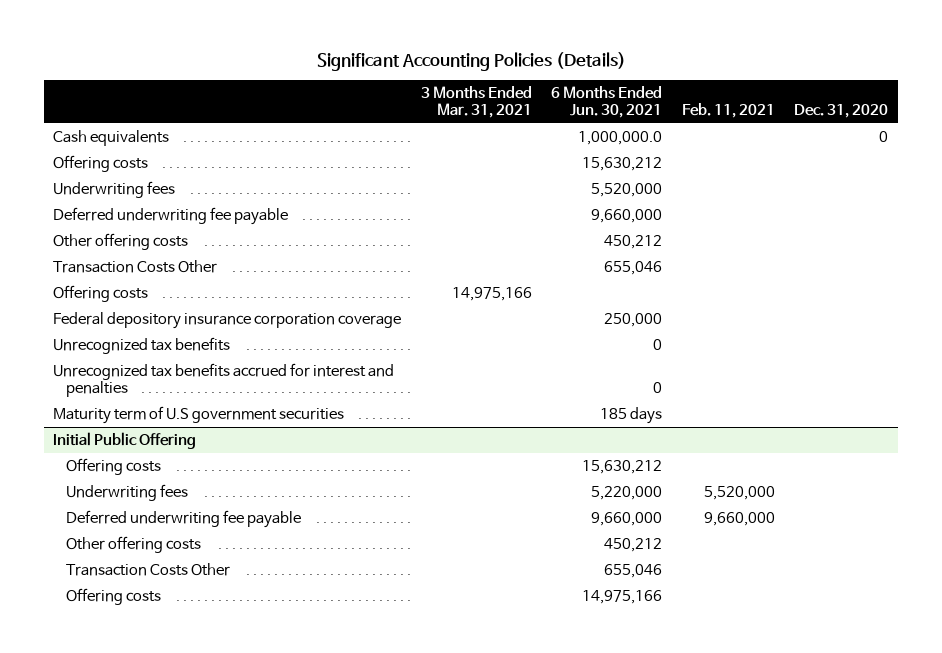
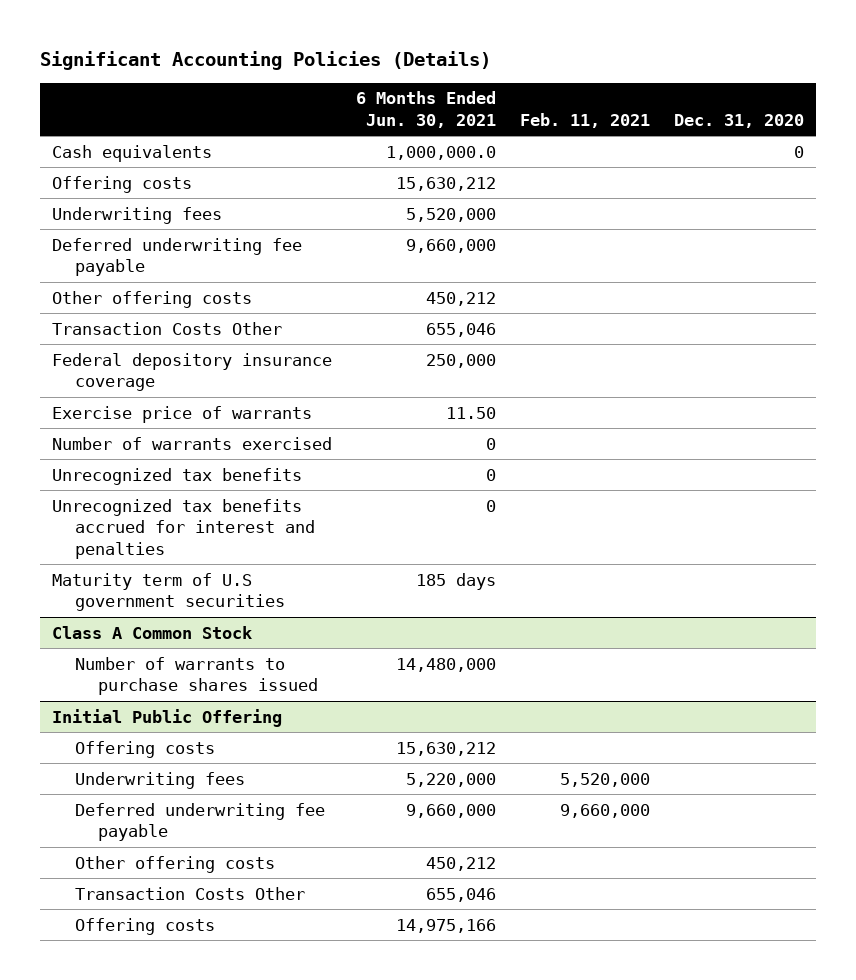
[420,86,532,118] 3 Months Ended Mar. 31, 2021 -> none
[53,285,149,303] Offering costs -> none
[53,312,402,330] Federal depository insurance corporation coverage -> [52,352,333,392] Federal depository insurance coverage
none -> [52,405,313,423] Exercise price of warrants
none -> [52,436,333,450] Number of warrants exercised
none -> [52,625,253,639] Class A Common Stock
none -> [75,656,319,696] Number of warrants to purchase shares issued

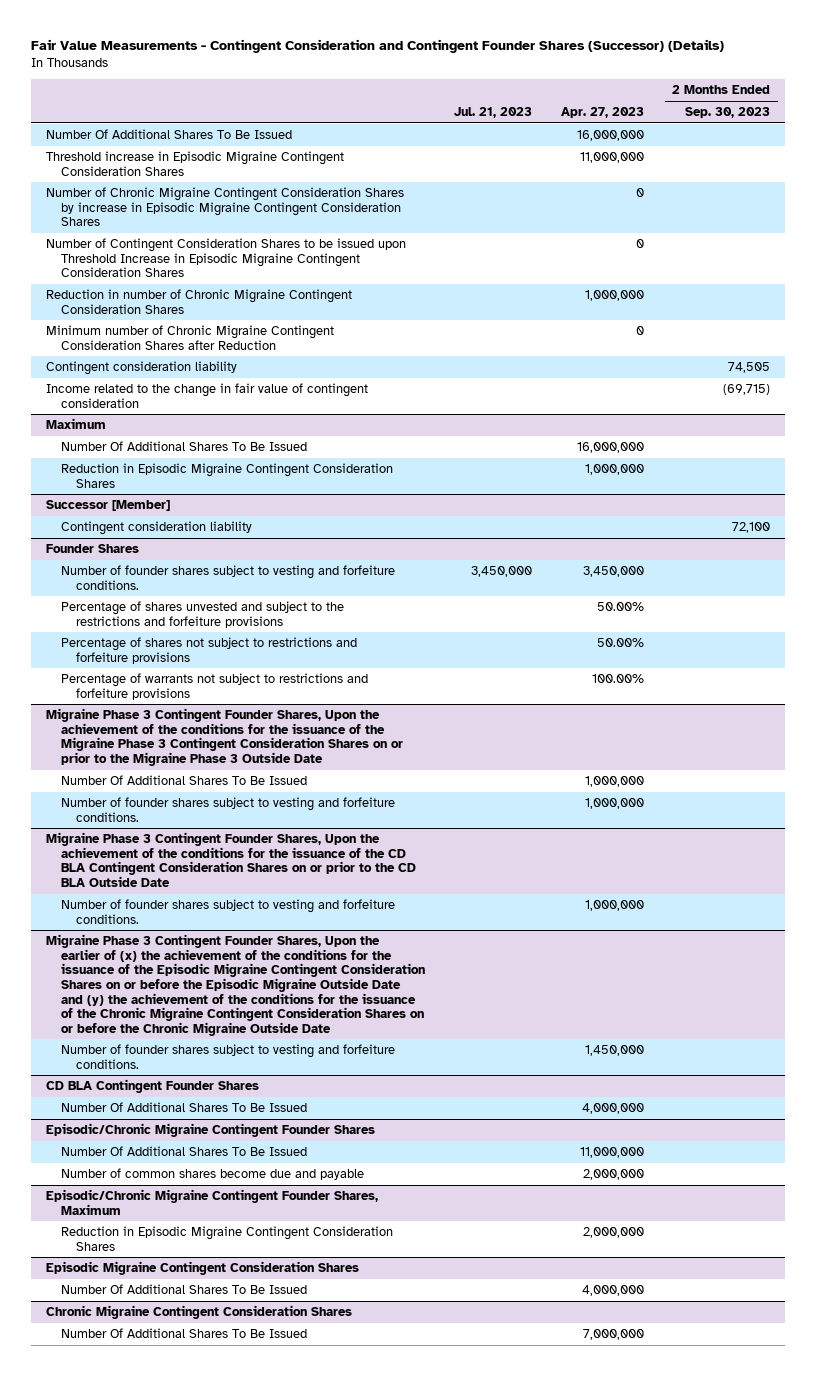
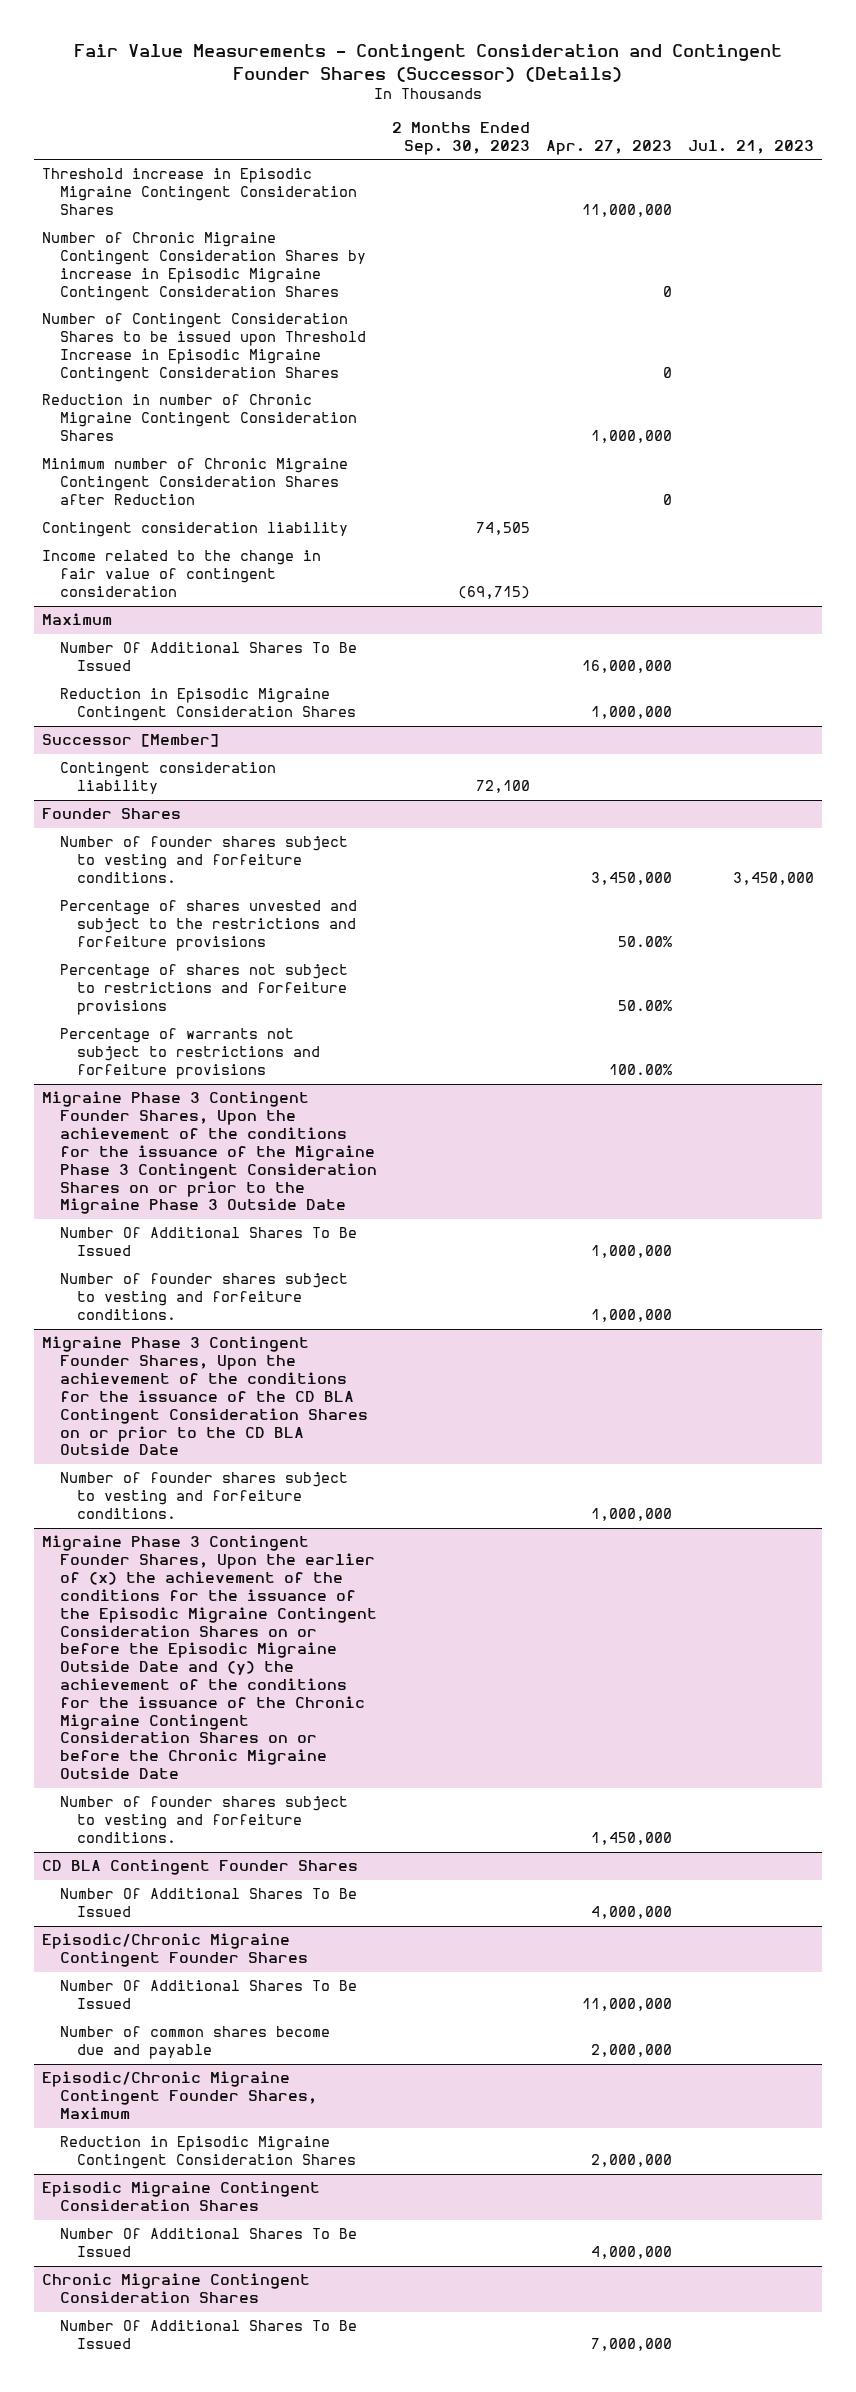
[45,129,292,140] Number Of Additional Shares To Be Issued -> none

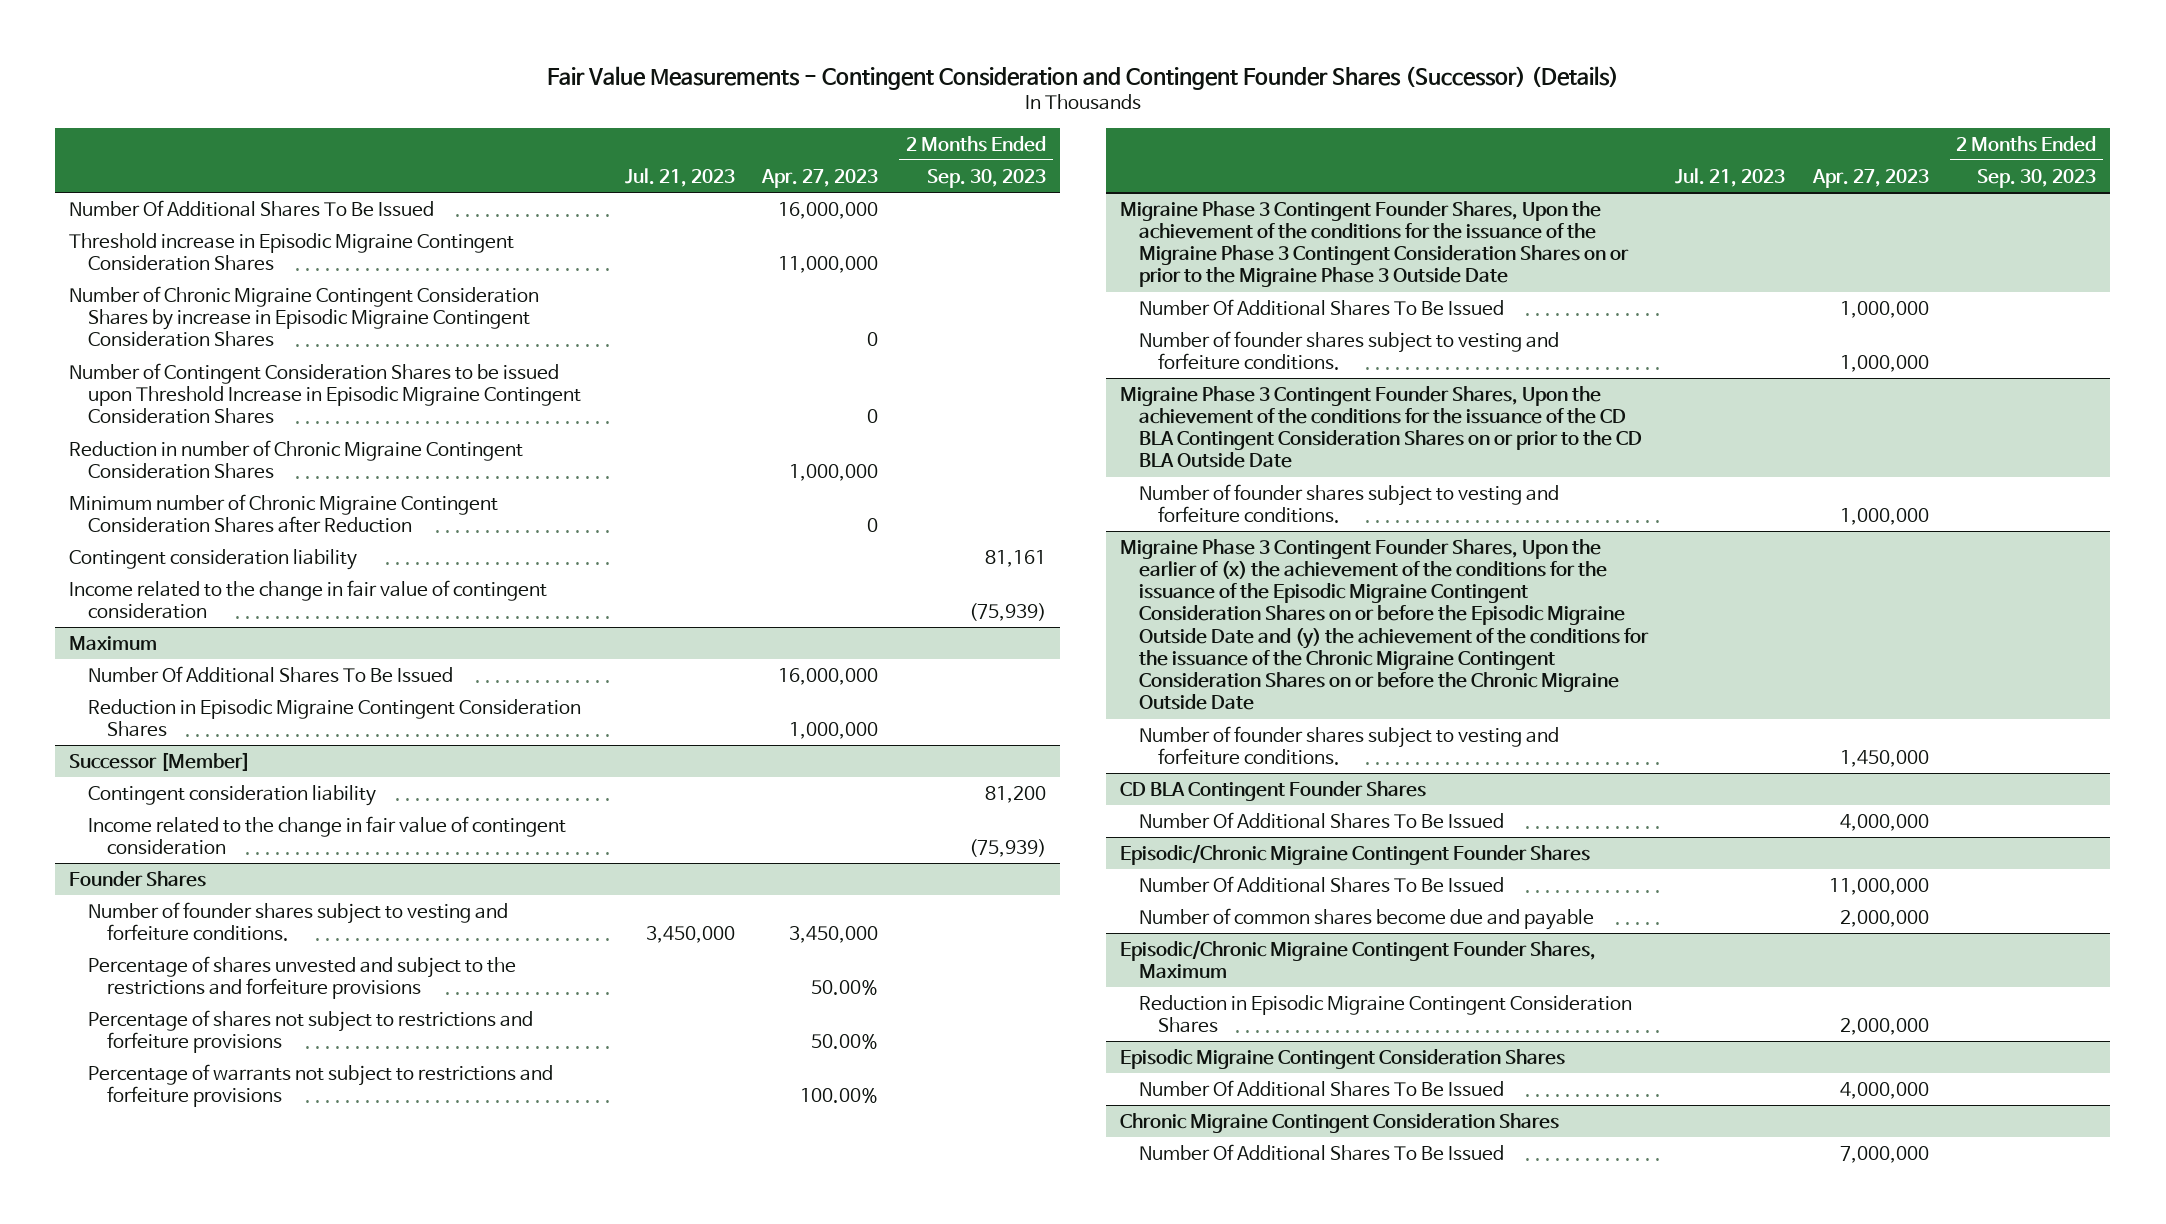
none -> [69,199,435,217] Number Of Additional Shares To Be Issued
[476,522,531,536] 74,505 -> [984,549,1046,567] 81,161
[458,586,531,600] (69,715) -> [968,603,1046,622] (75,939)
[476,780,531,794] 72,100 -> [984,785,1046,803] 81,200
none -> [87,815,566,856] Income related to the change in fair value of contingent consideration

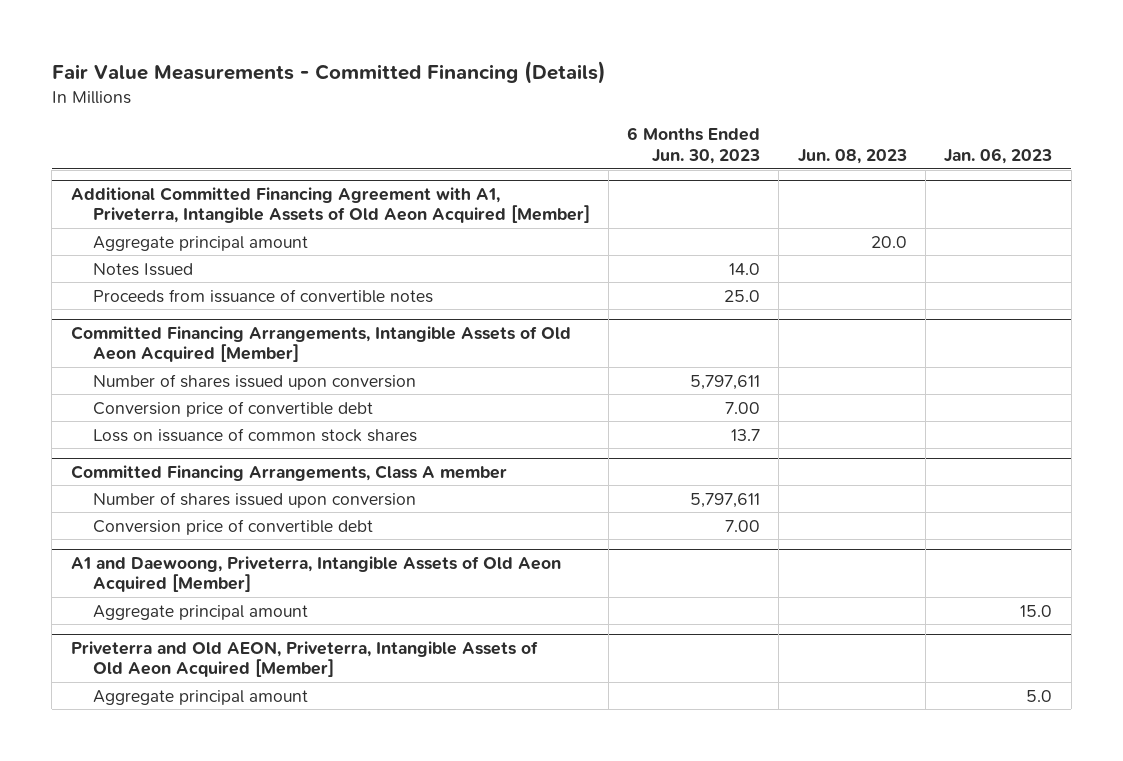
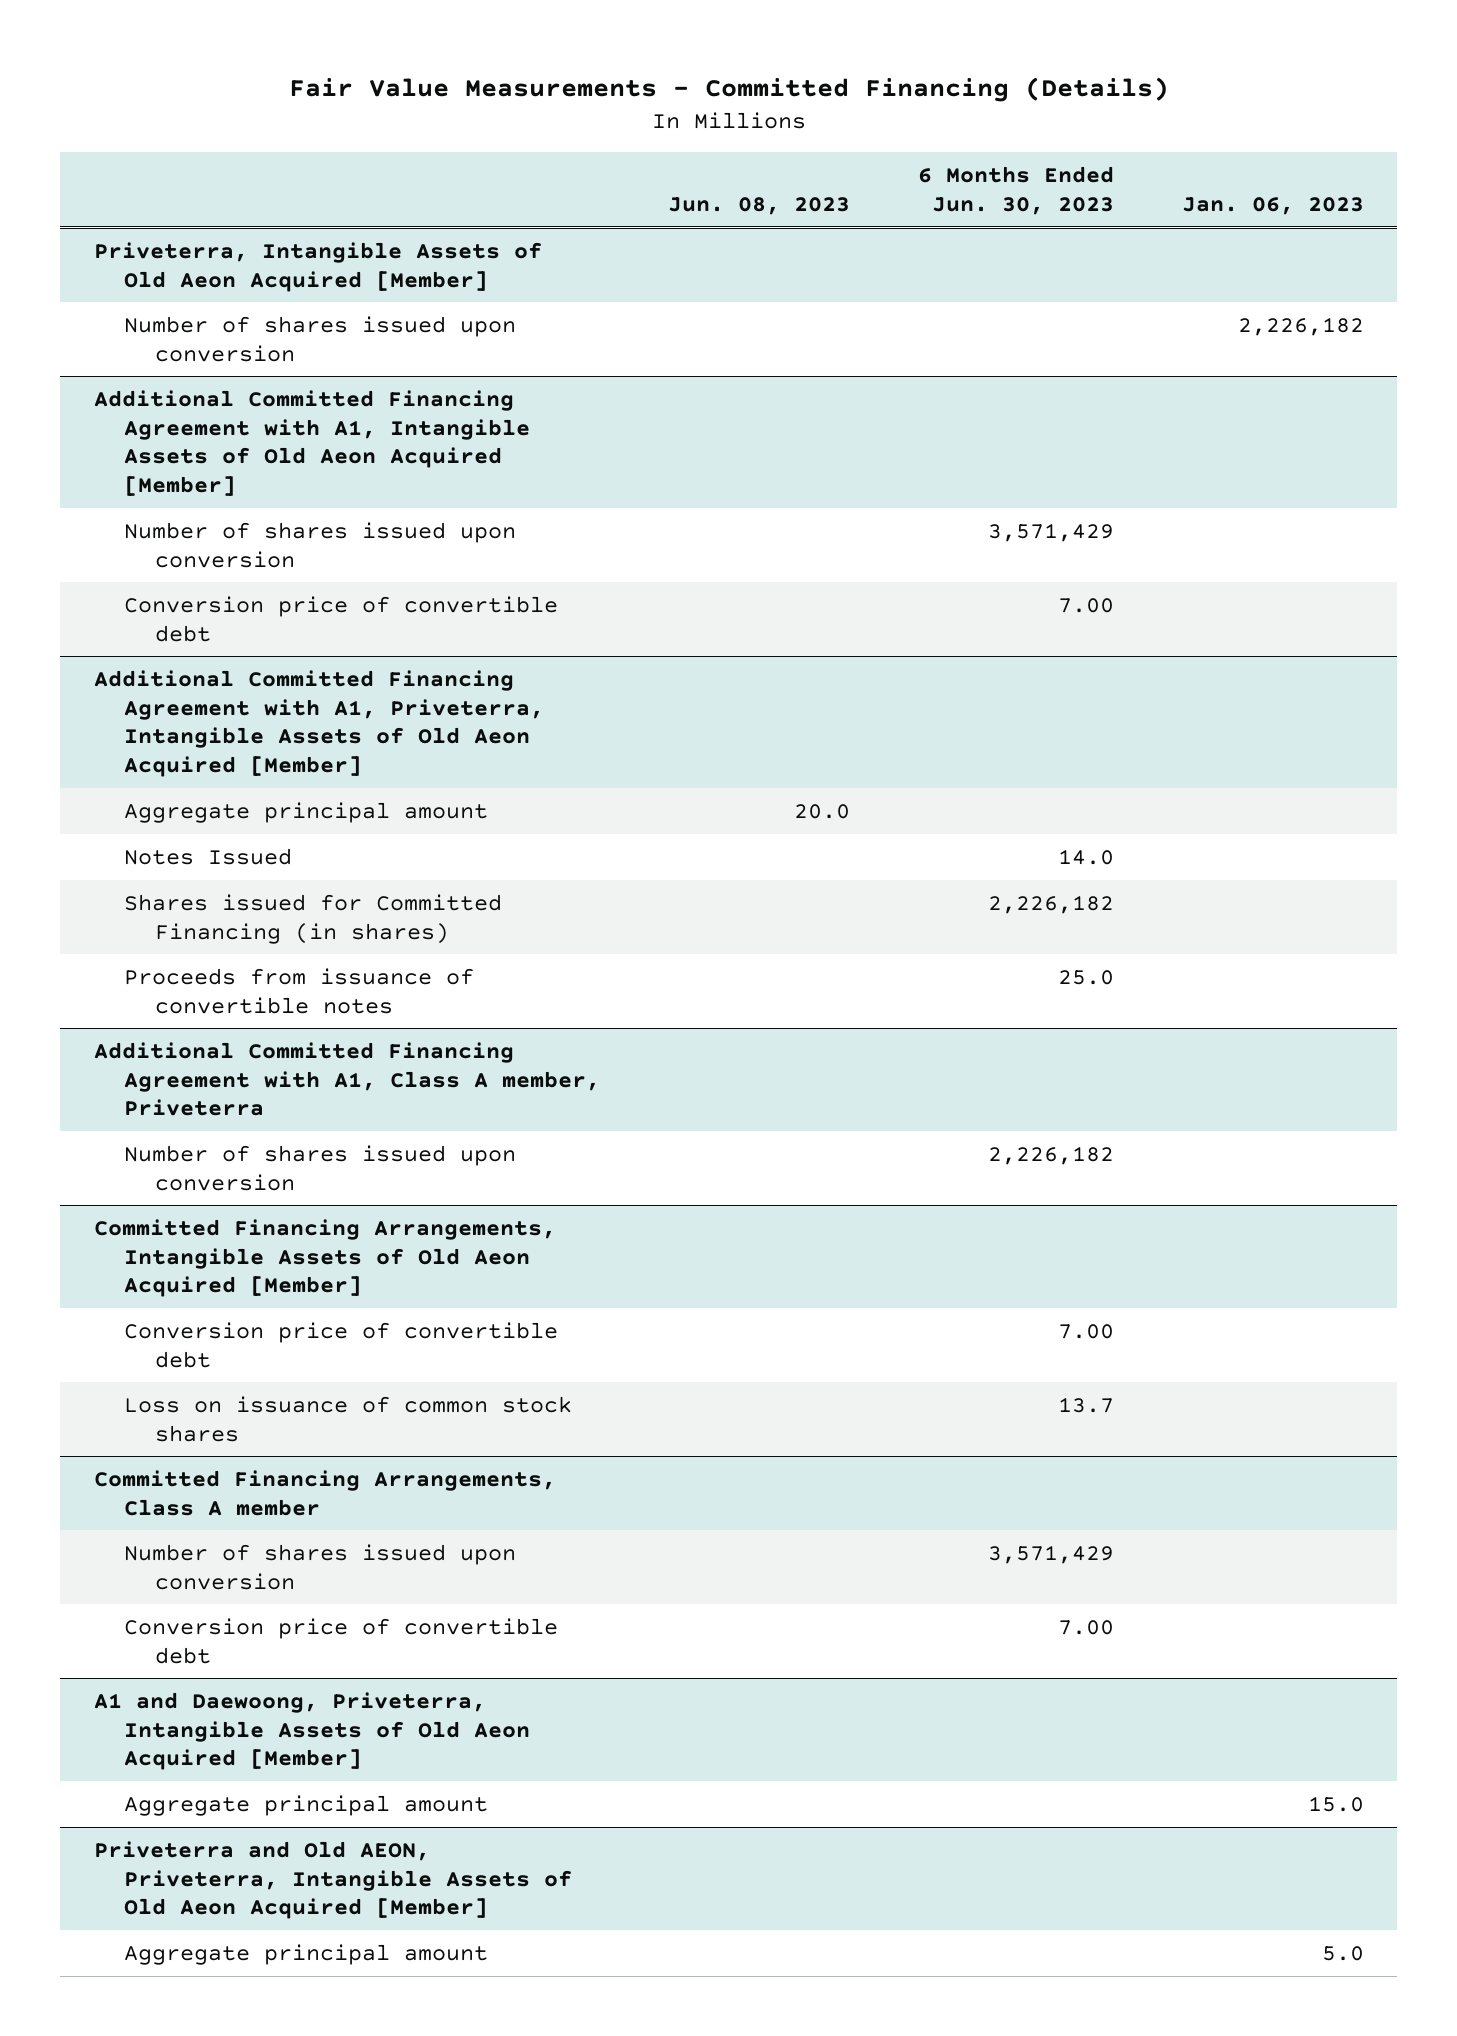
none -> [93,241,542,292] Priveterra, Intangible Assets of Old Aeon Acquired [Member]
none -> [124,315,517,362] Number of shares issued upon conversion
none -> [93,389,531,497] Additional Committed Financing Agreement with A1, Intangible Assets of Old Aeon Acquired [Member]
none -> [124,521,517,568] Number of shares issued upon conversion
none -> [124,595,559,642] Conversion price of convertible debt
none -> [124,893,503,944] Shares issued for Committed Financing (in shares)
none -> [93,1041,601,1117] Additional Committed Financing Agreement with A1, Class A member, Priveterra
none -> [124,1144,517,1191] Number of shares issued upon conversion
[92,373,416,390] Number of shares issued upon conversion -> none
[690,492,761,508] 5,797,611 -> [987,1544,1114,1564] 3,571,429

